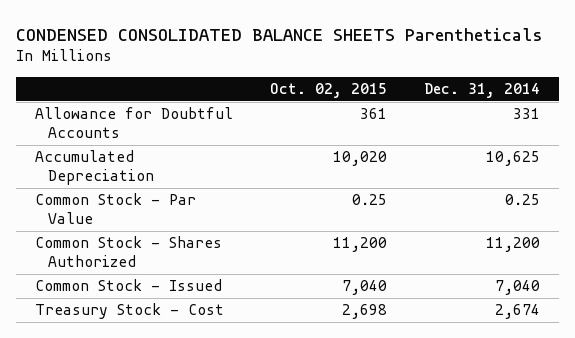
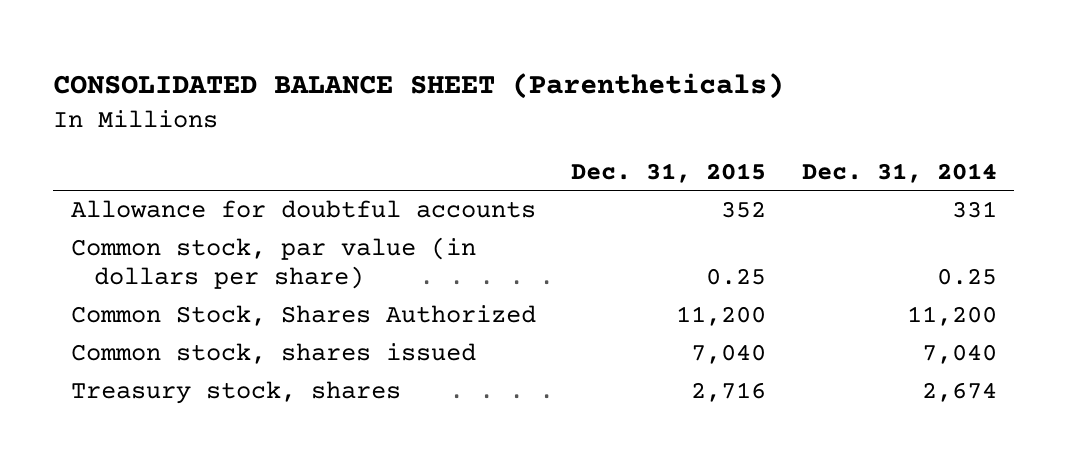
[16,27,544,41] CONDENSED CONSOLIDATED BALANCE SHEETS Parentheticals -> [53,72,785,99] CONSOLIDATED BALANCE SHEET (Parentheticals)
[270,83,388,99] Oct. 02, 2015 -> none
none -> [571,162,767,183] Dec. 31, 2015
[35,150,154,186] Accumulated Depreciation -> none
[35,107,234,139] Allowance for Doubtful Accounts -> [70,200,536,219] Allowance for doubtful accounts
[35,193,197,225] Common Stock - Par Value -> [70,237,476,290] Common stock, par value (in dollars per share)
[35,236,223,268] Common Stock - Shares Authorized -> [70,305,536,327] Common Stock, Shares Authorized
[35,279,223,292] Common Stock - Issued -> [70,343,476,365] Common stock, shares issued
[35,303,225,320] Treasury Stock - Cost -> [70,381,401,405] Treasury stock, shares

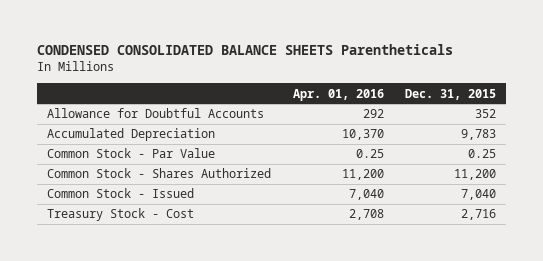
[53,72,785,99] CONSOLIDATED BALANCE SHEET (Parentheticals) -> [36,44,453,56] CONDENSED CONSOLIDATED BALANCE SHEETS Parentheticals
[801,162,997,183] Dec. 31, 2014 -> none
none -> [292,88,384,101] Apr. 01, 2016
[70,200,536,219] Allowance for doubtful accounts -> [47,108,265,119] Allowance for Doubtful Accounts
none -> [47,128,216,142] Accumulated Depreciation
[70,237,476,290] Common stock, par value (in dollars per share) -> [47,148,216,159] Common Stock - Par Value
[70,305,536,327] Common Stock, Shares Authorized -> [47,168,272,179] Common Stock - Shares Authorized
[70,343,476,365] Common stock, shares issued -> [47,188,195,199] Common Stock - Issued
[70,381,401,405] Treasury stock, shares -> [47,208,195,222] Treasury Stock - Cost

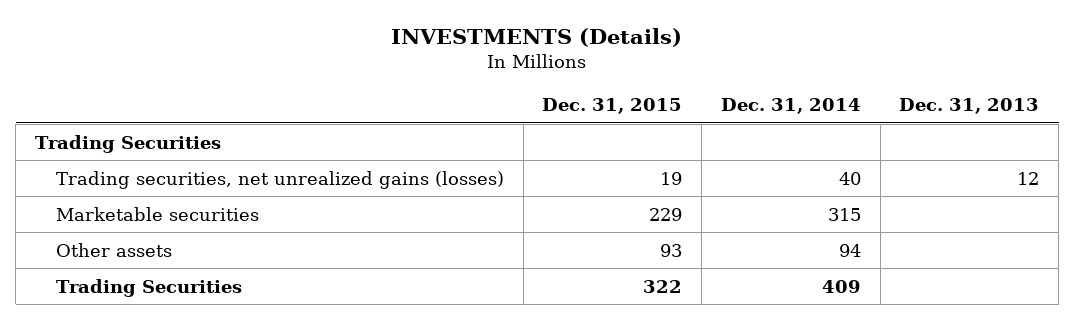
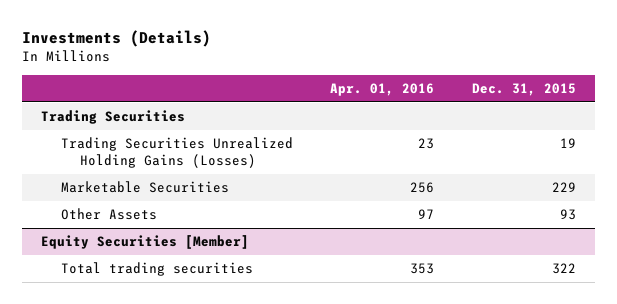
[391,27,683,47] INVESTMENTS (Details) -> [22,30,212,48] Investments (Details)
[720,98,861,115] Dec. 31, 2014 -> none
[899,98,1040,115] Dec. 31, 2013 -> none
none -> [330,83,435,97] Apr. 01, 2016
[55,170,504,189] Trading securities, net unrealized gains (losses) -> [60,137,293,169] Trading Securities Unrealized Holding Gains (Losses)
[55,206,259,221] Marketable securities -> [60,181,229,194] Marketable Securities
[55,242,172,257] Other assets -> [60,208,157,221] Other Assets
none -> [40,235,249,250] Equity Securities [Member]
[55,278,242,297] Trading Securities -> [60,262,253,277] Total trading securities

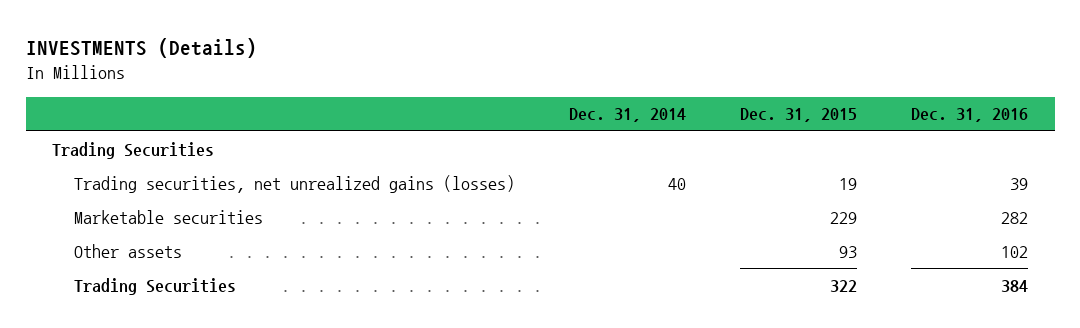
[22,30,212,48] Investments (Details) -> [25,37,257,58] INVESTMENTS (Details)
[330,83,435,97] Apr. 01, 2016 -> none
none -> [569,108,687,123] Dec. 31, 2014
none -> [910,108,1028,123] Dec. 31, 2016
[40,235,249,250] Equity Securities [Member] -> none
[60,137,293,169] Trading Securities Unrealized Holding Gains (Losses) -> [74,174,516,193] Trading securities, net unrealized gains (losses)
[60,181,229,194] Marketable Securities -> [74,209,264,224] Marketable securities
[60,208,157,221] Other Assets -> [74,243,183,258] Other assets
[60,262,253,277] Total trading securities -> [74,277,237,295] Trading Securities

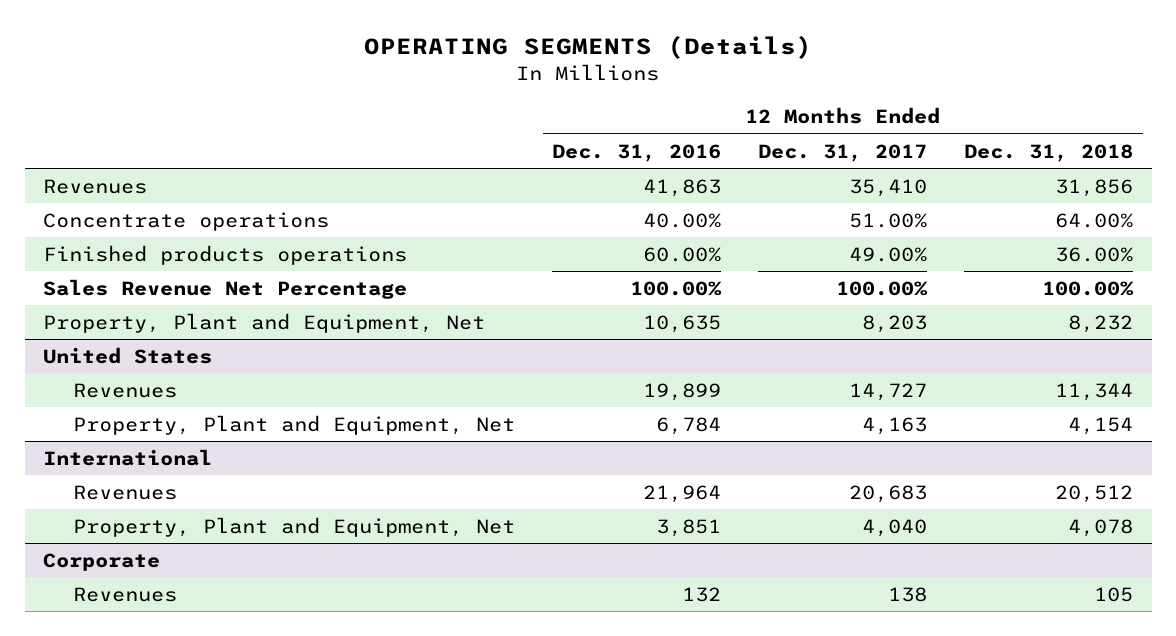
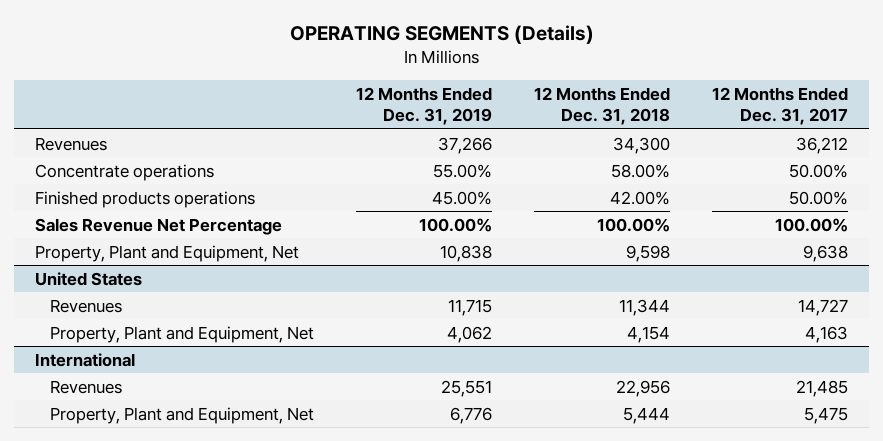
[552,143,722,162] Dec. 31, 2016 -> none
none -> [356,87,493,126] 12 Months Ended Dec. 31, 2019
[849,178,928,197] 35,410 -> [796,136,849,154] 36,212
[1055,178,1134,197] 31,856 -> [613,136,671,154] 34,300
[849,212,928,228] 51.00% -> [789,163,849,178] 50.00%
[1055,212,1134,228] 64.00% -> [611,163,671,178] 58.00%
[849,246,928,262] 49.00% -> [789,190,849,205] 50.00%
[1055,246,1134,262] 36.00% -> [610,190,671,205] 42.00%
[862,314,928,333] 8,203 -> [803,244,849,262] 9,638
[1068,314,1134,333] 8,232 -> [626,244,671,262] 9,598
[43,552,161,571] Corporate -> none
[72,586,177,602] Revenues -> none
[849,484,928,503] 20,683 -> [796,379,849,397] 21,485
[1055,484,1134,503] 20,512 -> [616,379,671,397] 22,956
[862,518,928,537] 4,040 -> [804,406,849,424] 5,475
[1068,518,1134,537] 4,078 -> [623,406,671,424] 5,444

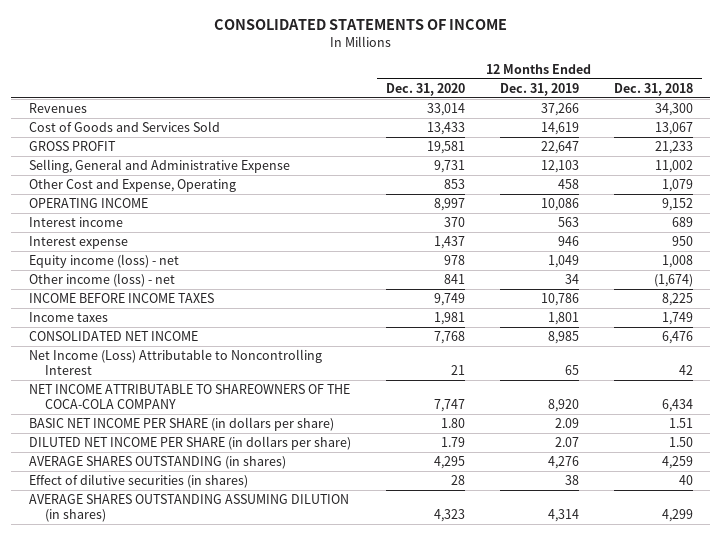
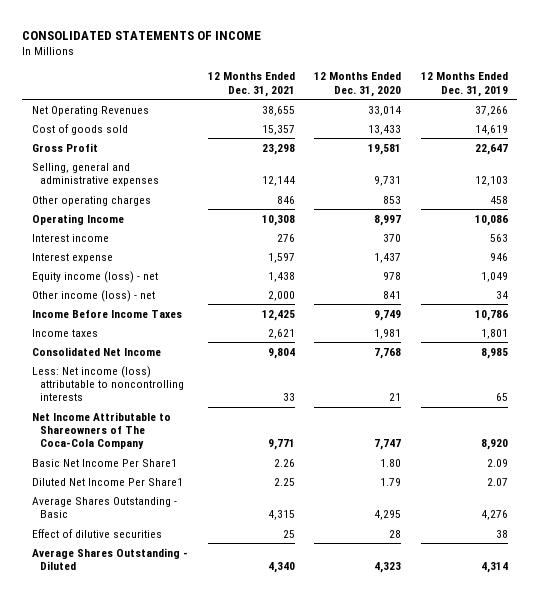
[613,82,693,96] Dec. 31, 2018 -> none
none -> [207,72,295,97] 12 Months Ended Dec. 31, 2021
[28,103,87,114] Revenues -> [32,105,150,116] Net Operating Revenues
[28,121,220,133] Cost of Goods and Services Sold -> [32,123,129,135] Cost of goods sold
[28,141,116,152] GROSS PROFIT -> [32,142,99,152] Gross Profit
[28,159,290,174] Selling, General and Administrative Expense -> [32,162,160,186] Selling, general and administrative expenses
[28,179,236,193] Other Cost and Expense, Operating -> [32,195,152,206] Other operating charges
[28,198,148,209] OPERATING INCOME -> [32,213,125,225] Operating Income
[28,293,214,304] INCOME BEFORE INCOME TAXES -> [32,309,183,318] Income Before Income Taxes
[28,331,198,342] CONSOLIDATED NET INCOME -> [32,346,162,356] Consolidated Net Income
[28,349,322,376] Net Income (Loss) Attributable to Noncontrolling Interest -> [32,365,185,402] Less: Net income (loss) attributable to noncontrolling interests
[28,384,350,410] NET INCOME ATTRIBUTABLE TO SHAREOWNERS OF THE COCA-COLA COMPANY -> [32,411,172,450] Net Income Attributable to Shareowners of The Coca-Cola Company
[28,417,334,432] BASIC NET INCOME PER SHARE (in dollars per share) -> [32,458,178,467] Basic Net Income Per Share1
[28,436,351,451] DILUTED NET INCOME PER SHARE (in dollars per share) -> [32,477,184,486] Diluted Net Income Per Share1
[28,456,286,470] AVERAGE SHARES OUTSTANDING (in shares) -> [32,496,178,518] Average Shares Outstanding - Basic
[28,474,248,489] Effect of dilutive securities (in shares) -> [32,528,163,538] Effect of dilutive securities
[28,494,349,523] AVERAGE SHARES OUTSTANDING ASSUMING DILUTION (in shares) -> [32,547,189,570] Average Shares Outstanding - Diluted

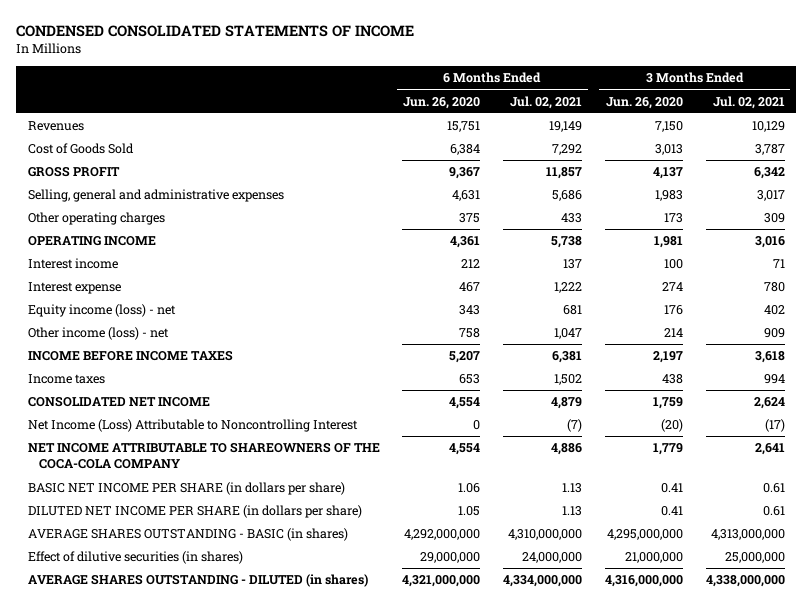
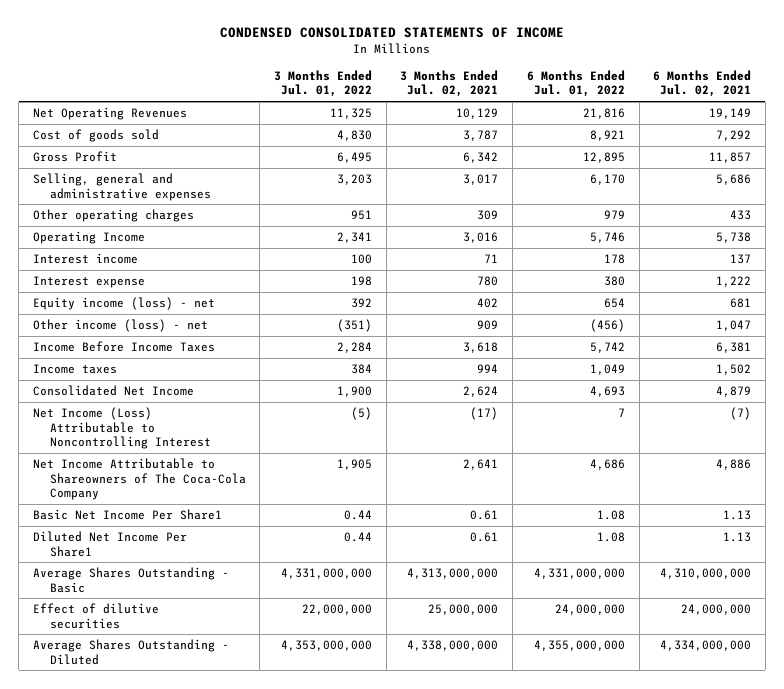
[403,96,481,109] Jun. 26, 2020 -> none
[605,96,683,109] Jun. 26, 2020 -> none
none -> [273,69,372,98] 3 Months Ended Jul. 01, 2022
none -> [526,69,625,98] 6 Months Ended Jul. 01, 2022
[27,121,84,132] Revenues -> [32,107,187,121] Net Operating Revenues
[27,143,134,155] Cost of Goods Sold -> [32,129,159,143] Cost of goods sold
[27,166,120,178] GROSS PROFIT -> [32,151,117,163] Gross Profit
[27,236,156,247] OPERATING INCOME -> [32,231,145,245] Operating Income
[27,350,233,362] INCOME BEFORE INCOME TAXES -> [32,341,215,353] Income Before Income Taxes
[27,396,210,408] CONSOLIDATED NET INCOME -> [32,385,194,397] Consolidated Net Income
[27,442,380,470] NET INCOME ATTRIBUTABLE TO SHAREOWNERS OF THE COCA-COLA COMPANY -> [32,458,246,500] Net Income Attributable to Shareowners of The Coca-Cola Company
[27,482,345,496] BASIC NET INCOME PER SHARE (in dollars per share) -> [32,509,222,521] Basic Net Income Per Share1
[27,505,362,519] DILUTED NET INCOME PER SHARE (in dollars per share) -> [32,531,187,557] Diluted Net Income Per Share1
[27,528,348,542] AVERAGE SHARES OUTSTANDING - BASIC (in shares) -> [32,567,229,593] Average Shares Outstanding - Basic
[27,551,243,565] Effect of dilutive securities (in shares) -> [32,603,159,629] Effect of dilutive securities
[27,574,368,588] AVERAGE SHARES OUTSTANDING - DILUTED (in shares) -> [32,639,229,665] Average Shares Outstanding - Diluted

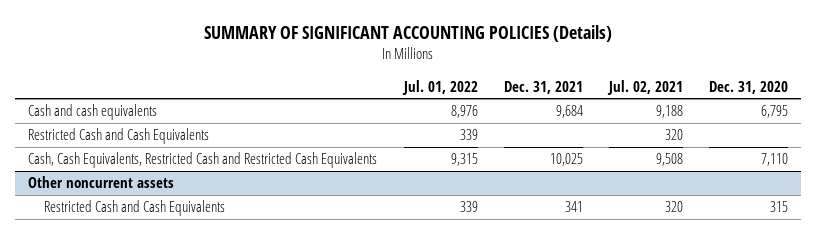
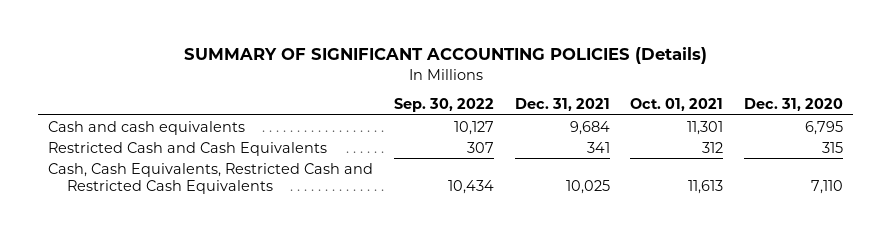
[401,79,478,95] Jul. 01, 2022 -> none
[606,79,683,95] Jul. 02, 2021 -> none
none -> [394,98,495,113] Sep. 30, 2022
none -> [630,98,724,112] Oct. 01, 2021
[28,128,210,145] Restricted Cash and Cash Equivalents -> none
[28,176,175,189] Other noncurrent assets -> none
[28,152,378,169] Cash, Cash Equivalents, Restricted Cash and Restricted Cash Equivalents -> [48,162,374,194] Cash, Cash Equivalents, Restricted Cash and Restricted Cash Equivalents

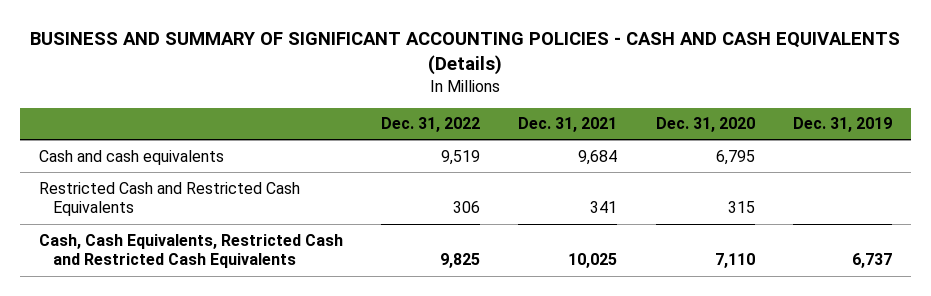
[183,47,707,65] SUMMARY OF SIGNIFICANT ACCOUNTING POLICIES (Details) -> [30,31,901,75] BUSINESS AND SUMMARY OF SIGNIFICANT ACCOUNTING POLICIES - CASH AND CASH EQUIVALENTS (Details)
[394,98,495,113] Sep. 30, 2022 -> none
[630,98,724,112] Oct. 01, 2021 -> none
none -> [381,117,481,133] Dec. 31, 2022
none -> [792,117,892,133] Dec. 31, 2019
[48,141,328,156] Restricted Cash and Cash Equivalents -> [39,181,301,217] Restricted Cash and Restricted Cash Equivalents

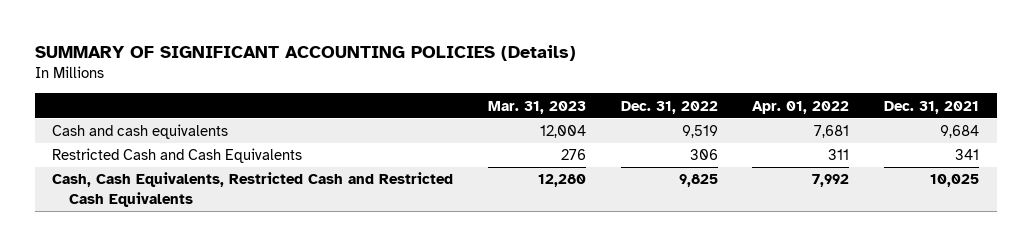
[30,31,901,75] BUSINESS AND SUMMARY OF SIGNIFICANT ACCOUNTING POLICIES - CASH AND CASH EQUIVALENTS (Details) -> [34,45,576,62] SUMMARY OF SIGNIFICANT ACCOUNTING POLICIES (Details)
[655,117,755,133] Dec. 31, 2020 -> none
[792,117,892,133] Dec. 31, 2019 -> none
none -> [487,100,586,114] Mar. 31, 2023
none -> [752,100,850,114] Apr. 01, 2022
[39,181,301,217] Restricted Cash and Restricted Cash Equivalents -> [52,148,303,164] Restricted Cash and Cash Equivalents

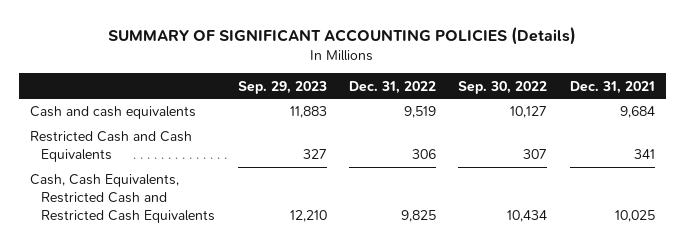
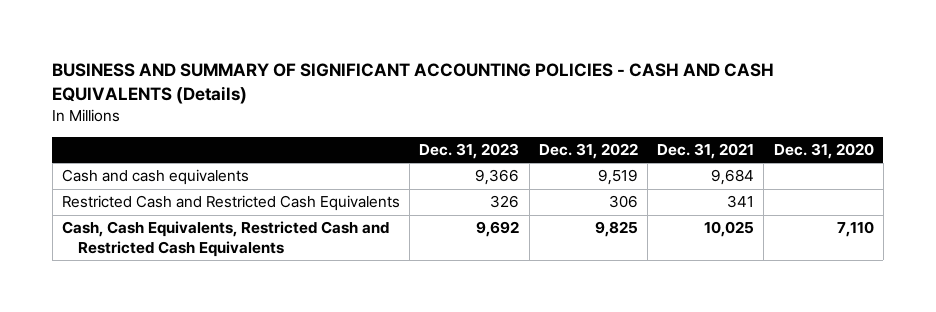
[108,26,577,45] SUMMARY OF SIGNIFICANT ACCOUNTING POLICIES (Details) -> [52,63,775,105] BUSINESS AND SUMMARY OF SIGNIFICANT ACCOUNTING POLICIES - CASH AND CASH EQUIVALENTS (Details)
[237,80,327,94] Sep. 29, 2023 -> none
[458,80,548,94] Sep. 30, 2022 -> none
none -> [419,142,520,159] Dec. 31, 2023
none -> [773,142,874,159] Dec. 31, 2020
[30,131,193,162] Restricted Cash and Cash Equivalents -> [62,195,401,212] Restricted Cash and Restricted Cash Equivalents

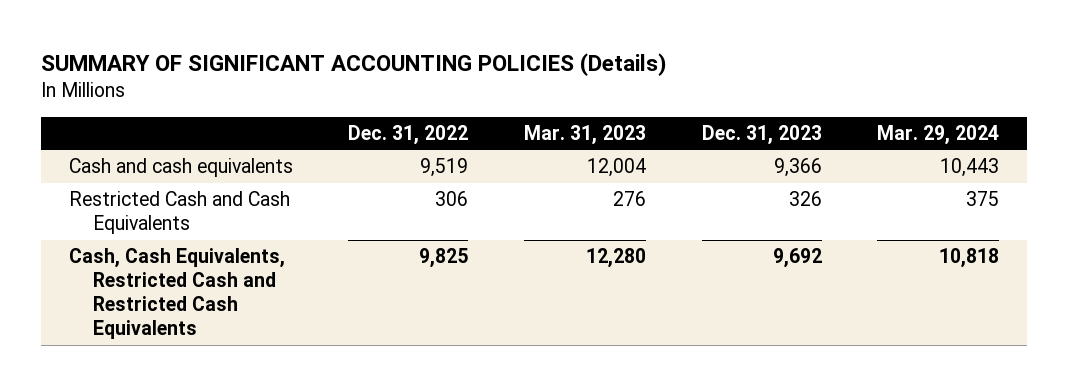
[52,63,775,105] BUSINESS AND SUMMARY OF SIGNIFICANT ACCOUNTING POLICIES - CASH AND CASH EQUIVALENTS (Details) -> [40,52,666,76] SUMMARY OF SIGNIFICANT ACCOUNTING POLICIES (Details)
[657,142,755,159] Dec. 31, 2021 -> none
[773,142,874,159] Dec. 31, 2020 -> none
none -> [523,124,646,145] Mar. 31, 2023
none -> [877,124,1000,145] Mar. 29, 2024
[62,195,401,212] Restricted Cash and Restricted Cash Equivalents -> [68,191,290,235] Restricted Cash and Cash Equivalents

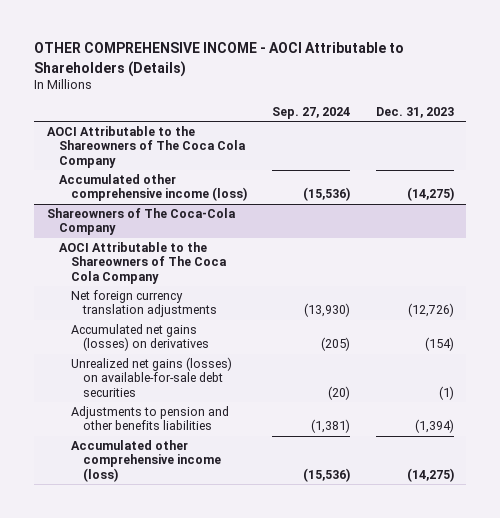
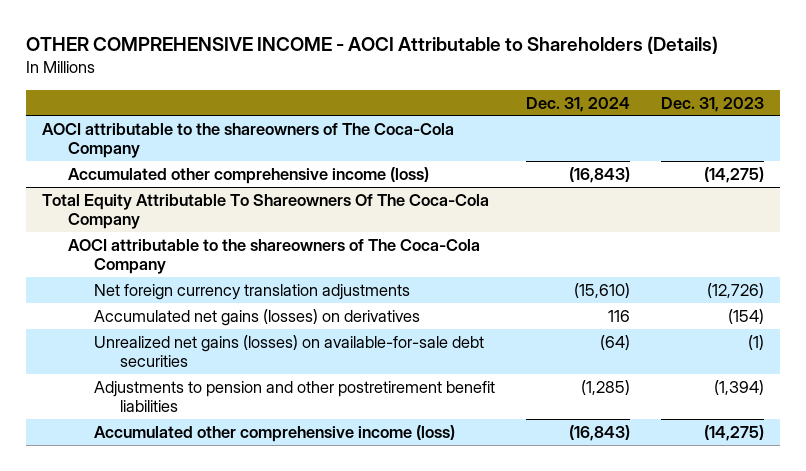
[272,106,351,119] Sep. 27, 2024 -> none
none -> [525,96,630,112] Dec. 31, 2024
[46,126,246,168] AOCI Attributable to the Shareowners of The Coca Cola Company -> [41,122,454,159] AOCI attributable to the shareowners of The Coca-Cola Company
[46,208,236,236] Shareowners of The Coca-Cola Company -> [41,193,489,230] Total Equity Attributable To Shareowners Of The Coca-Cola Company
[58,242,227,284] AOCI Attributable to the Shareowners of The Coca Cola Company -> [67,238,480,275] AOCI attributable to the shareowners of The Coca-Cola Company
[70,406,229,431] Adjustments to pension and other benefits liabilities -> [93,380,495,413] Adjustments to pension and other postretirement benefit liabilities

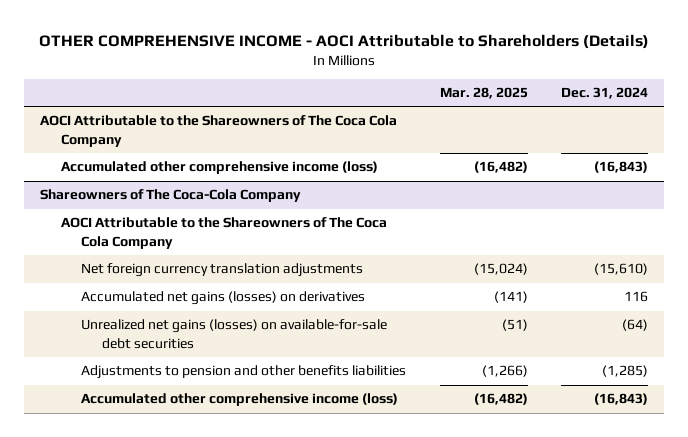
[661,96,765,112] Dec. 31, 2023 -> none
none -> [439,87,528,100] Mar. 28, 2025
[41,122,454,159] AOCI attributable to the shareowners of The Coca-Cola Company -> [40,115,398,147] AOCI Attributable to the Shareowners of The Coca Cola Company
[41,193,489,230] Total Equity Attributable To Shareowners Of The Coca-Cola Company -> [40,189,302,203] Shareowners of The Coca-Cola Company
[67,238,480,275] AOCI attributable to the shareowners of The Coca-Cola Company -> [60,217,387,249] AOCI Attributable to the Shareowners of The Coca Cola Company
[93,380,495,413] Adjustments to pension and other postretirement benefit liabilities -> [81,365,407,380] Adjustments to pension and other benefits liabilities

